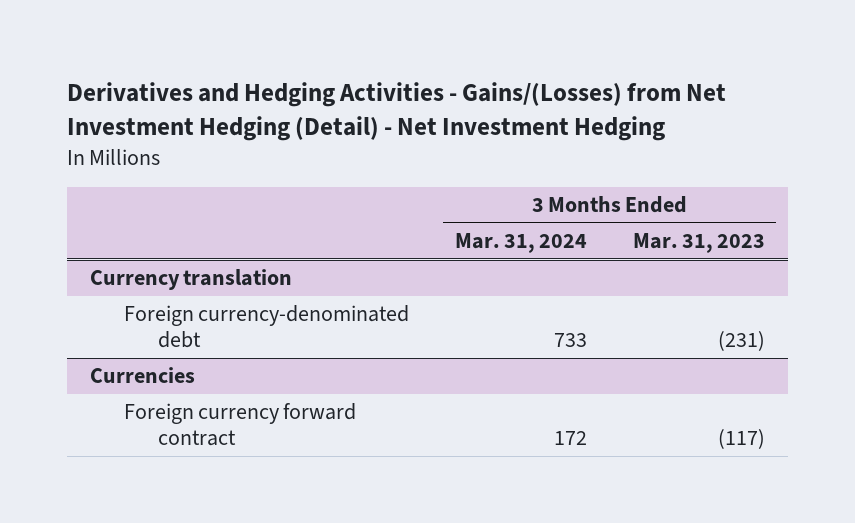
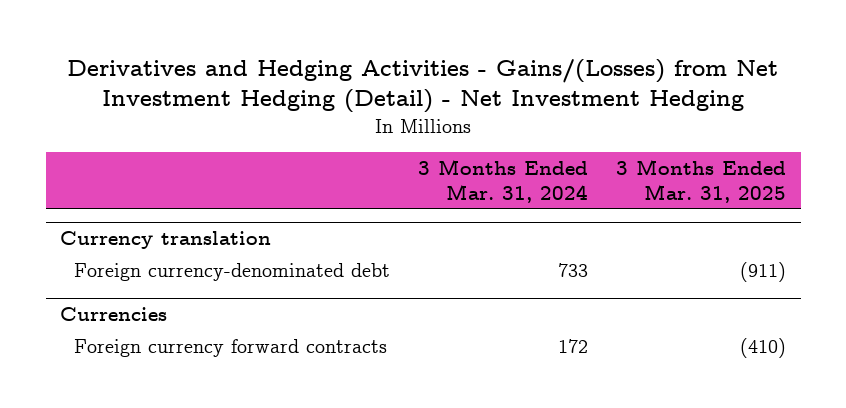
[632,232,765,253] Mar. 31, 2023 -> none
none -> [616,158,787,203] 3 Months Ended Mar. 31, 2025
[124,403,357,446] Foreign currency forward contract -> [73,338,387,357] Foreign currency forward contracts

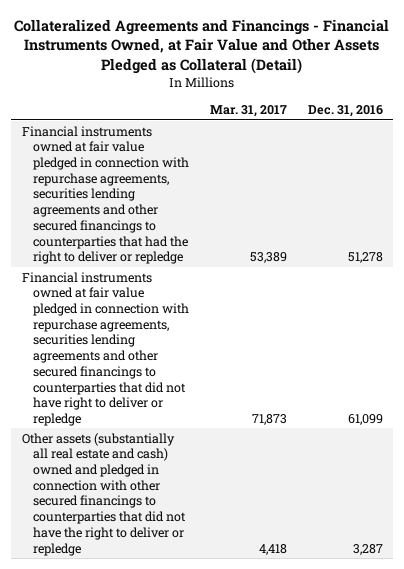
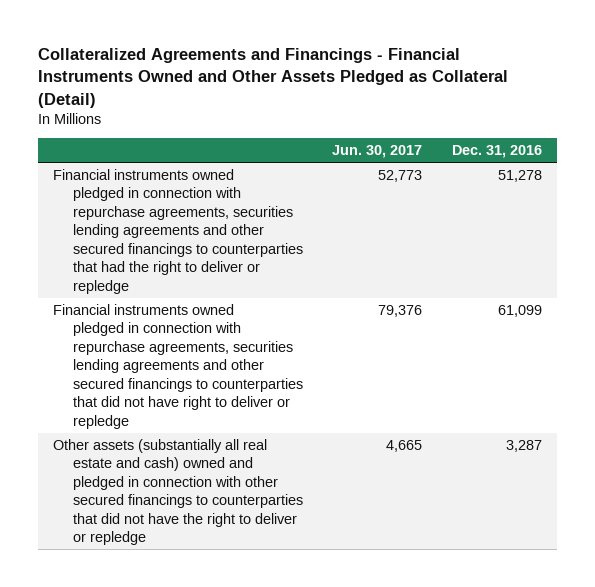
[14,18,390,75] Collateralized Agreements and Financings - Financial Instruments Owned, at Fair Value and Other Assets Pledged as Collateral (Detail) -> [37,48,508,108] Collateralized Agreements and Financings - Financial Instruments Owned and Other Assets Pledged as Collateral (Detail)
[209,105,287,118] Mar. 31, 2017 -> none
none -> [332,145,423,159] Jun. 30, 2017
[21,125,189,265] Financial instruments owned at fair value pledged in connection with repurchase agreements, securities lending agreements and other secured financings to counterparties that had the right to deliver or repledge -> [52,168,303,294] Financial instruments owned pledged in connection with repurchase agreements, securities lending agreements and other secured financings to counterparties that had the right to deliver or repledge
[21,271,189,426] Financial instruments owned at fair value pledged in connection with repurchase agreements, securities lending agreements and other secured financings to counterparties that did not have right to deliver or repledge -> [52,303,303,429] Financial instruments owned pledged in connection with repurchase agreements, securities lending agreements and other secured financings to counterparties that did not have right to deliver or repledge

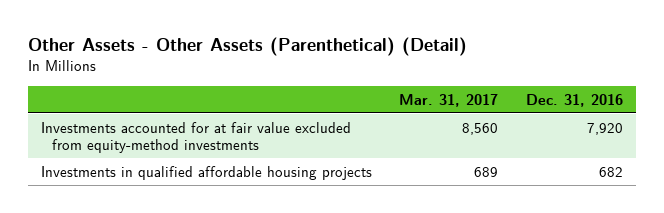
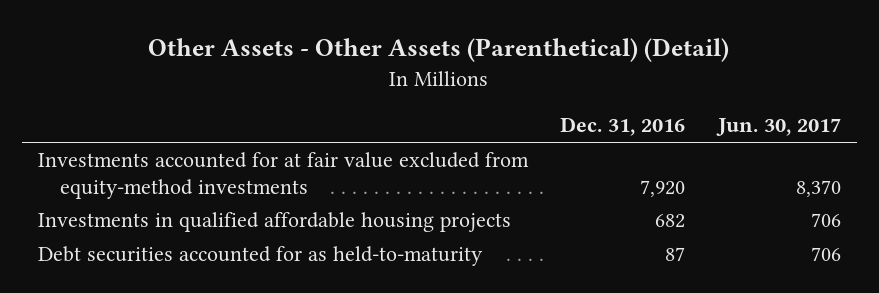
[399,93,499,107] Mar. 31, 2017 -> none
none -> [715,118,841,137] Jun. 30, 2017
none -> [38,246,484,267] Debt securities accounted for as held-to-maturity

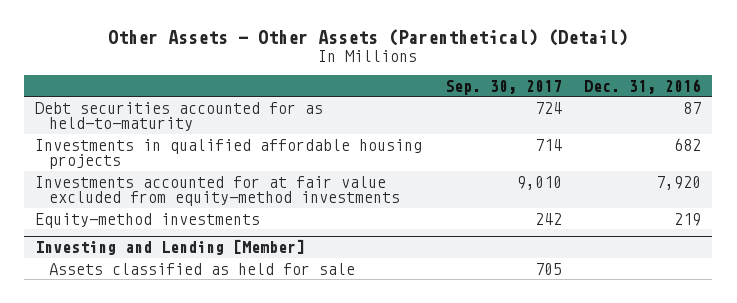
[715,118,841,137] Jun. 30, 2017 -> none
none -> [444,79,562,95] Sep. 30, 2017
[38,212,512,233] Investments in qualified affordable housing projects -> [35,138,423,170] Investments in qualified affordable housing projects
[38,152,530,199] Investments accounted for at fair value excluded from equity-method investments -> [35,175,401,207] Investments accounted for at fair value excluded from equity-method investments
none -> [35,212,261,228] Equity-method investments
none -> [35,239,306,256] Investing and Lending [Member]
none -> [49,262,356,275] Assets classified as held for sale

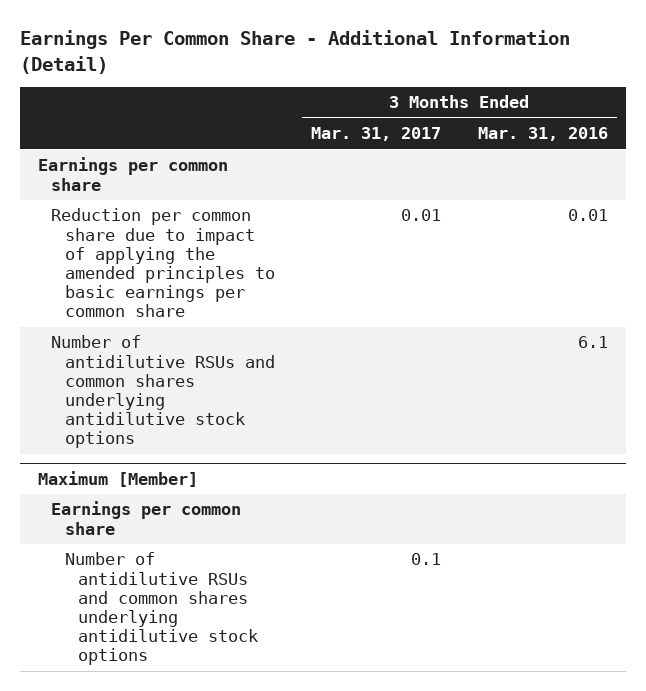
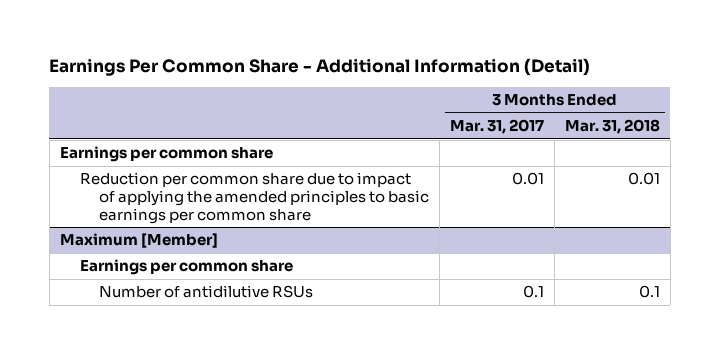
[477,127,608,142] Mar. 31, 2016 -> none
none -> [564,119,660,135] Mar. 31, 2018
[51,335,275,449] Number of antidilutive RSUs and common shares underlying antidilutive stock options -> none
[64,552,259,666] Number of antidilutive RSUs and common shares underlying antidilutive stock options -> [99,285,314,299] Number of antidilutive RSUs

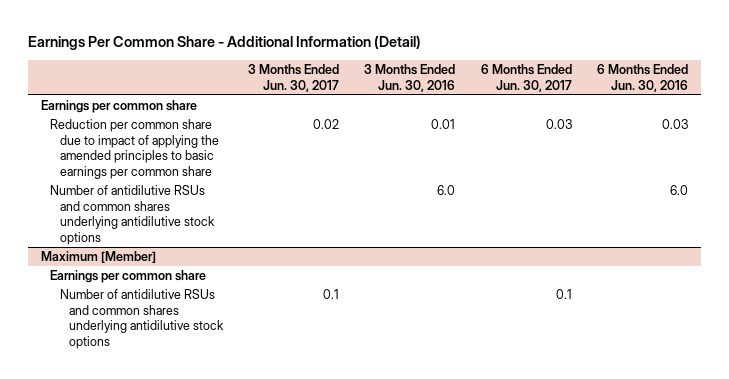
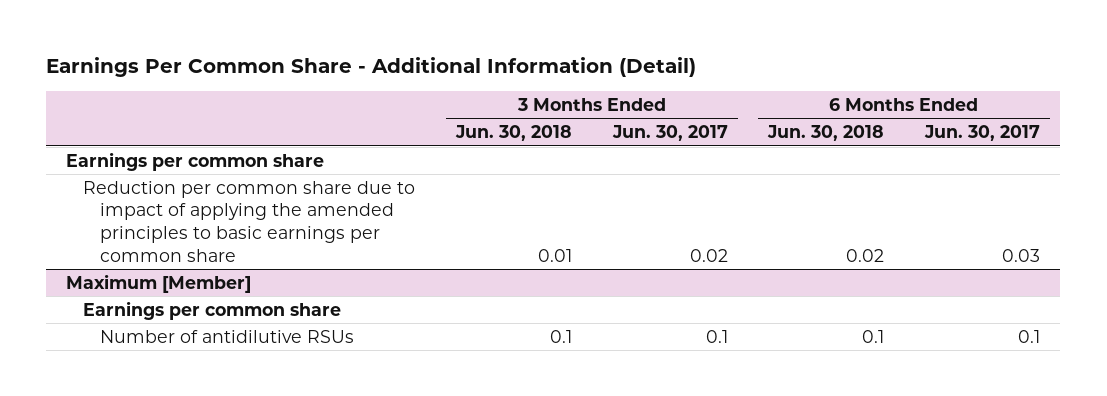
[364,63,456,92] 3 Months Ended Jun. 30, 2016 -> none
[596,63,688,92] 6 Months Ended Jun. 30, 2016 -> none
none -> [454,125,572,142] Jun. 30, 2018
none -> [767,125,885,142] Jun. 30, 2018
[50,185,215,245] Number of antidilutive RSUs and common shares underlying antidilutive stock options -> none
[59,289,224,349] Number of antidilutive RSUs and common shares underlying antidilutive stock options -> [99,329,354,343] Number of antidilutive RSUs

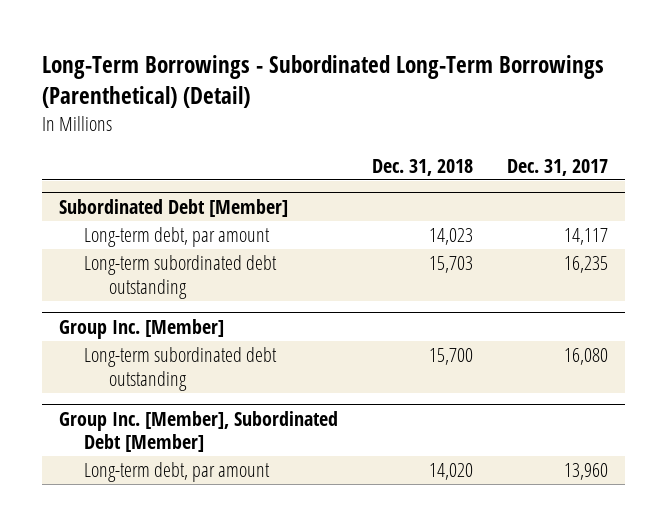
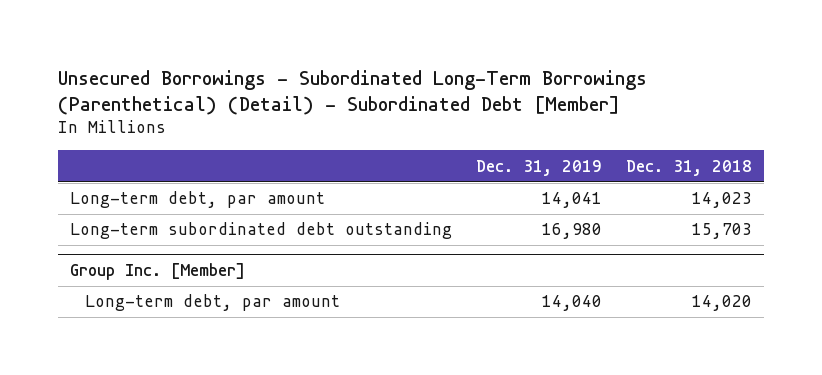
[42,55,605,109] Long-Term Borrowings - Subordinated Long-Term Borrowings (Parenthetical) (Detail) -> [58,69,648,115] Unsecured Borrowings - Subordinated Long-Term Borrowings (Parenthetical) (Detail) - Subordinated Debt [Member]
[507,158,609,176] Dec. 31, 2017 -> none
none -> [476,159,603,176] Dec. 31, 2019
[59,198,289,217] Subordinated Debt [Member] -> none
[83,347,277,391] Long-term subordinated debt outstanding -> none
[59,410,339,453] Group Inc. [Member], Subordinated Debt [Member] -> none

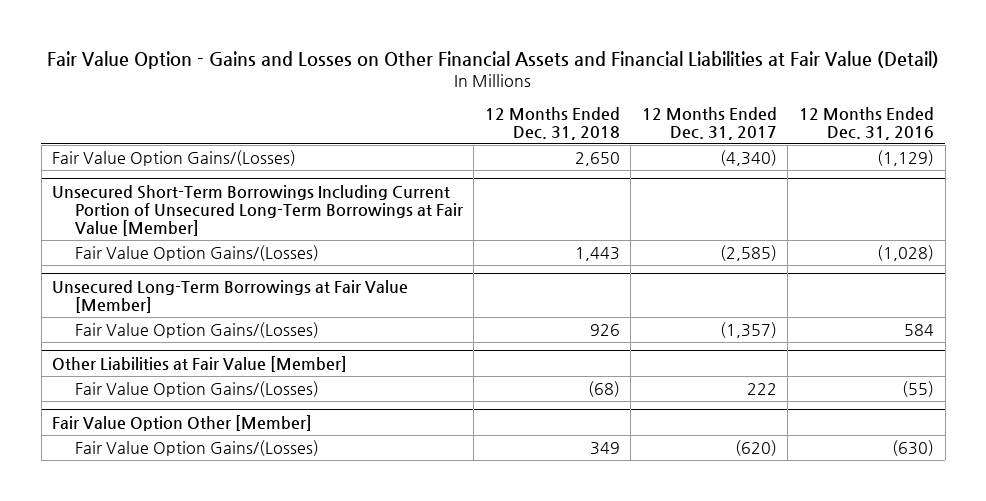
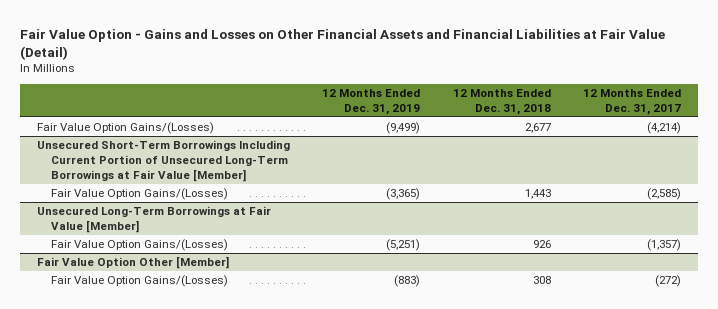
[798,106,934,140] 12 Months Ended Dec. 31, 2016 -> none
none -> [322,89,421,116] 12 Months Ended Dec. 31, 2019
[574,151,620,166] 2,650 -> [524,123,551,134] 2,677
[719,149,777,166] (4,340) -> [647,122,682,135] (4,214)
[52,355,348,372] Other Liabilities at Fair Value [Member] -> none
[74,380,319,397] Fair Value Option Gains/(Losses) -> none
[589,441,620,455] 349 -> [532,276,551,285] 308
[734,439,777,456] (620) -> [655,275,682,288] (272)

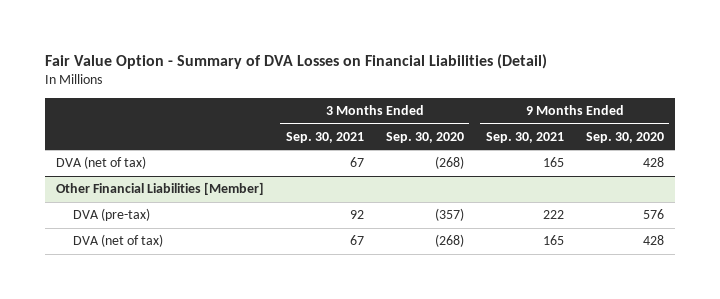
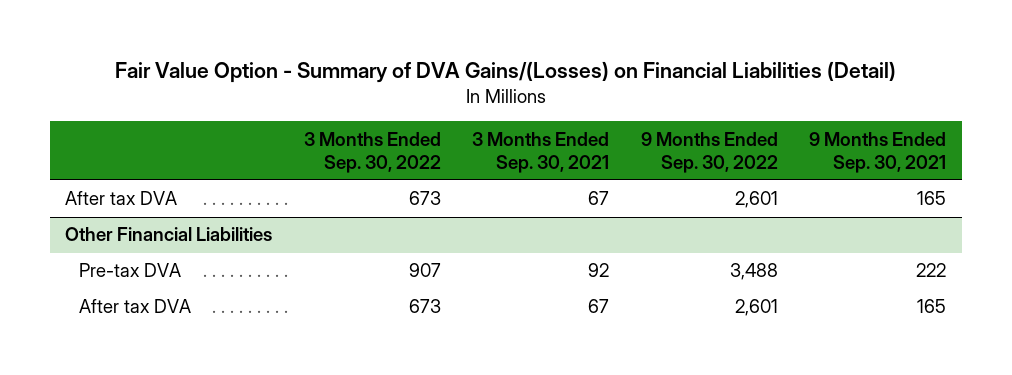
[44,54,547,70] Fair Value Option - Summary of DVA Losses on Financial Liabilities (Detail) -> [114,61,896,84] Fair Value Option - Summary of DVA Gains/(Losses) on Financial Liabilities (Detail)
[385,131,464,143] Sep. 30, 2020 -> none
[585,131,664,143] Sep. 30, 2020 -> none
none -> [303,131,441,173] 3 Months Ended Sep. 30, 2022
none -> [640,131,778,173] 9 Months Ended Sep. 30, 2022
[55,156,146,170] DVA (net of tax) -> [65,191,178,206] After tax DVA
[55,182,264,196] Other Financial Liabilities [Member] -> [65,227,273,242] Other Financial Liabilities
[73,208,151,222] DVA (pre-tax) -> [78,263,181,278] Pre-tax DVA
[73,234,164,248] DVA (net of tax) -> [78,299,191,314] After tax DVA

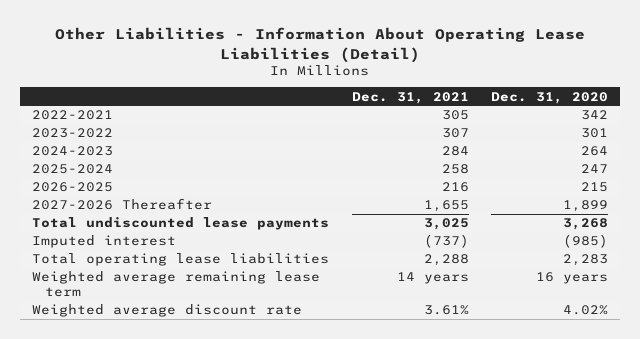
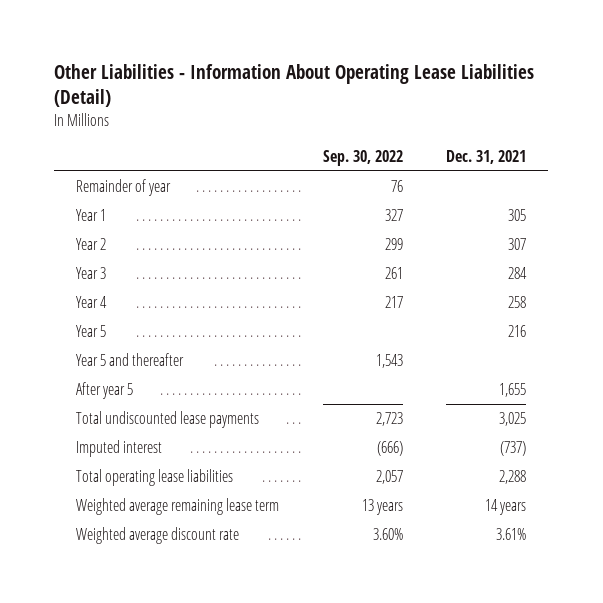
[491,91,609,104] Dec. 31, 2020 -> none
none -> [322,150,403,167] Sep. 30, 2022
none -> [76,179,172,197] Remainder of year
[31,110,113,121] 2022-2021 -> [76,209,107,222] Year 1
[31,128,113,139] 2023-2022 -> [76,238,107,251] Year 2
[31,146,113,157] 2024-2023 -> [76,267,107,280] Year 3
[31,164,113,175] 2025-2024 -> [76,296,108,309] Year 4
[31,182,113,193] 2026-2025 -> [76,325,107,338] Year 5
none -> [76,353,185,367] Year 5 and thereafter
[31,198,212,211] 2027-2026 Thereafter -> [76,382,134,400] After year 5

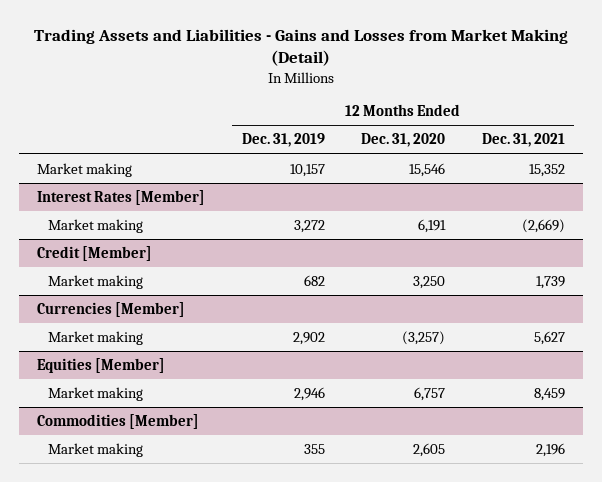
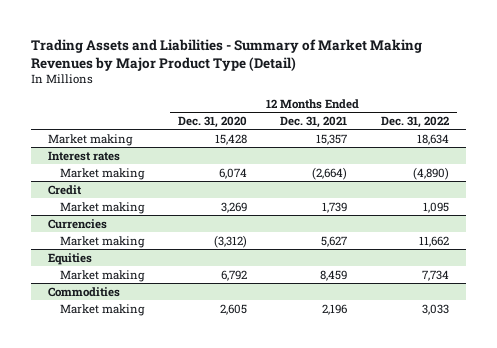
[33,29,568,67] Trading Assets and Liabilities - Gains and Losses from Market Making (Detail) -> [31,38,423,71] Trading Assets and Liabilities - Summary of Market Making Revenues by Major Product Type (Detail)
[241,133,325,148] Dec. 31, 2019 -> none
none -> [380,115,449,128] Dec. 31, 2022
[409,163,446,178] 15,546 -> [214,133,247,145] 15,428
[528,164,565,178] 15,352 -> [316,133,348,145] 15,357
[37,190,206,206] Interest Rates [Member] -> [48,150,121,161] Interest rates
[418,219,447,234] 6,191 -> [218,167,247,179] 6,074
[521,219,565,234] (2,669) -> [312,166,348,180] (2,664)
[37,246,153,262] Credit [Member] -> [48,184,83,195] Credit
[413,276,446,290] 3,250 -> [220,201,247,213] 3,269
[37,302,186,318] Currencies [Member] -> [48,218,108,229] Currencies
[402,331,446,346] (3,257) -> [213,234,247,248] (3,312)
[37,358,166,374] Equities [Member] -> [48,252,93,265] Equities
[414,387,446,402] 6,757 -> [220,269,247,281] 6,792
[37,414,200,430] Commodities [Member] -> [48,286,121,297] Commodities

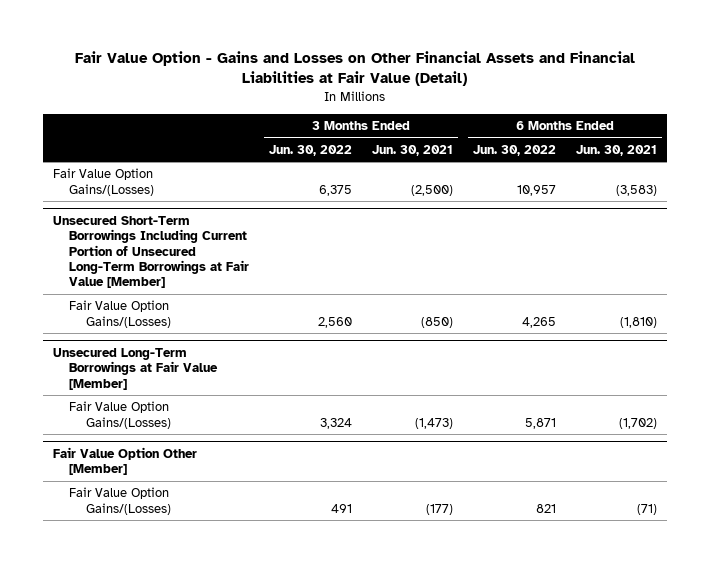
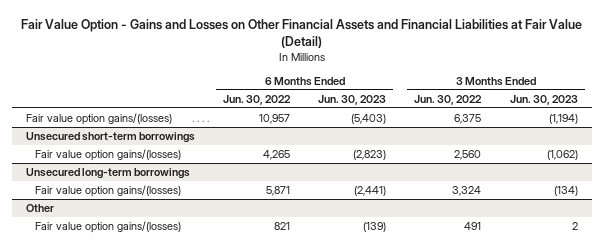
[372,144,454,156] Jun. 30, 2021 -> none
[576,144,658,156] Jun. 30, 2021 -> none
none -> [318,94,387,105] Jun. 30, 2023
none -> [509,94,578,105] Jun. 30, 2023
[52,168,155,196] Fair Value Option Gains/(Losses) -> [25,113,172,126] Fair value option gains/(losses)
[52,215,250,289] Unsecured Short-Term Borrowings Including Current Portion of Unsecured Long-Term Borrowings at Fair Value [Member] -> [25,132,195,144] Unsecured short-term borrowings
[69,300,171,328] Fair Value Option Gains/(Losses) -> [35,149,182,162] Fair value option gains/(losses)
[52,347,219,390] Unsecured Long-Term Borrowings at Fair Value [Member] -> [25,168,190,180] Unsecured long-term borrowings
[69,401,171,429] Fair Value Option Gains/(Losses) -> [35,185,182,198] Fair value option gains/(losses)
[52,446,197,476] Fair Value Option Other [Member] -> [25,204,54,213] Other
[69,487,171,515] Fair Value Option Gains/(Losses) -> [35,221,182,234] Fair value option gains/(losses)

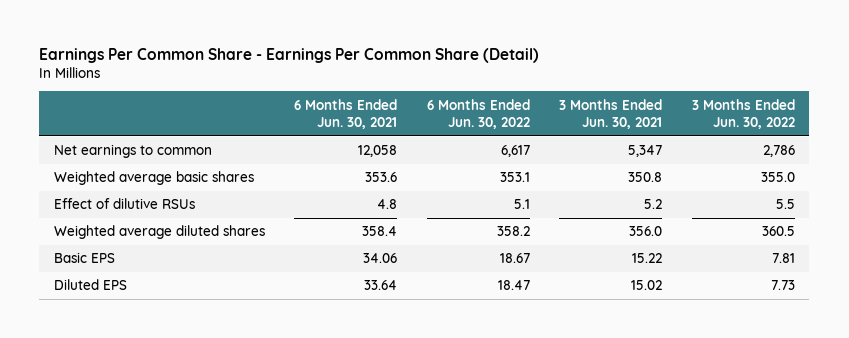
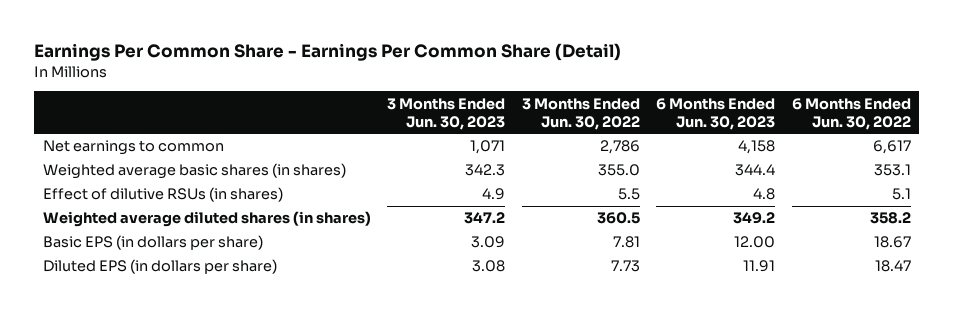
[294,98,398,129] 6 Months Ended Jun. 30, 2021 -> none
[559,98,663,129] 3 Months Ended Jun. 30, 2021 -> none
none -> [387,97,506,130] 3 Months Ended Jun. 30, 2023
none -> [656,97,776,130] 6 Months Ended Jun. 30, 2023
[53,171,254,186] Weighted average basic shares -> [42,163,346,180] Weighted average basic shares (in shares)
[53,198,195,210] Effect of dilutive RSUs -> [42,187,283,203] Effect of dilutive RSUs (in shares)
[53,225,265,240] Weighted average diluted shares -> [42,211,371,228] Weighted average diluted shares (in shares)
[53,252,115,264] Basic EPS -> [42,235,263,251] Basic EPS (in dollars per share)
[53,279,127,291] Diluted EPS -> [42,259,277,275] Diluted EPS (in dollars per share)

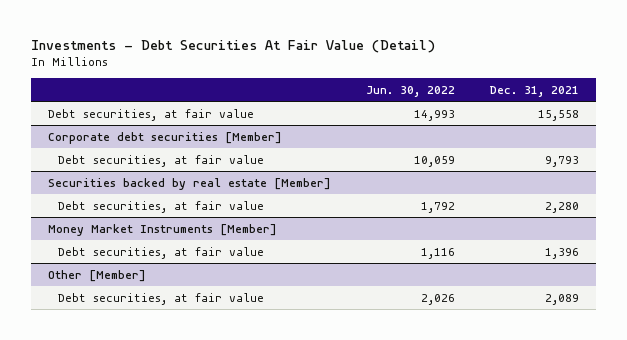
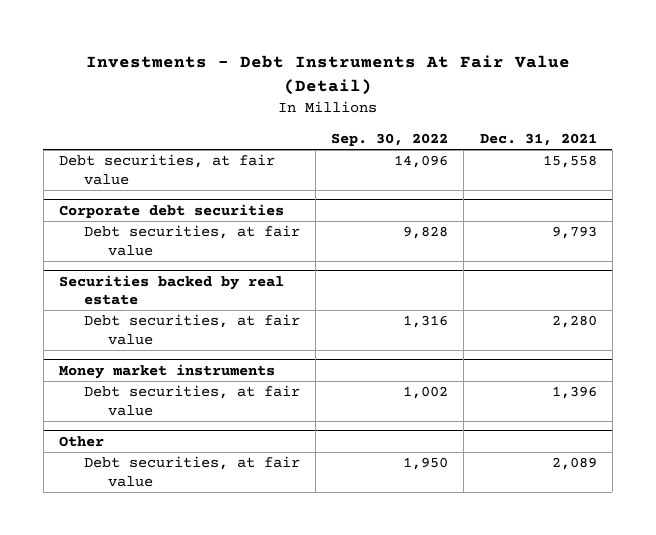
[30,39,435,53] Investments - Debt Securities At Fair Value (Detail) -> [85,55,570,96] Investments - Debt Instruments At Fair Value (Detail)
[365,85,455,97] Jun. 30, 2022 -> none
none -> [331,132,449,146] Sep. 30, 2022
[48,131,283,144] Corporate debt securities [Member] -> [59,203,285,218] Corporate debt securities
[48,177,332,190] Securities backed by real estate [Member] -> [59,274,285,305] Securities backed by real estate
[48,223,278,236] Money Market Instruments [Member] -> [59,363,276,379] Money market instruments
[48,269,147,282] Other [Member] -> [59,435,105,447] Other

